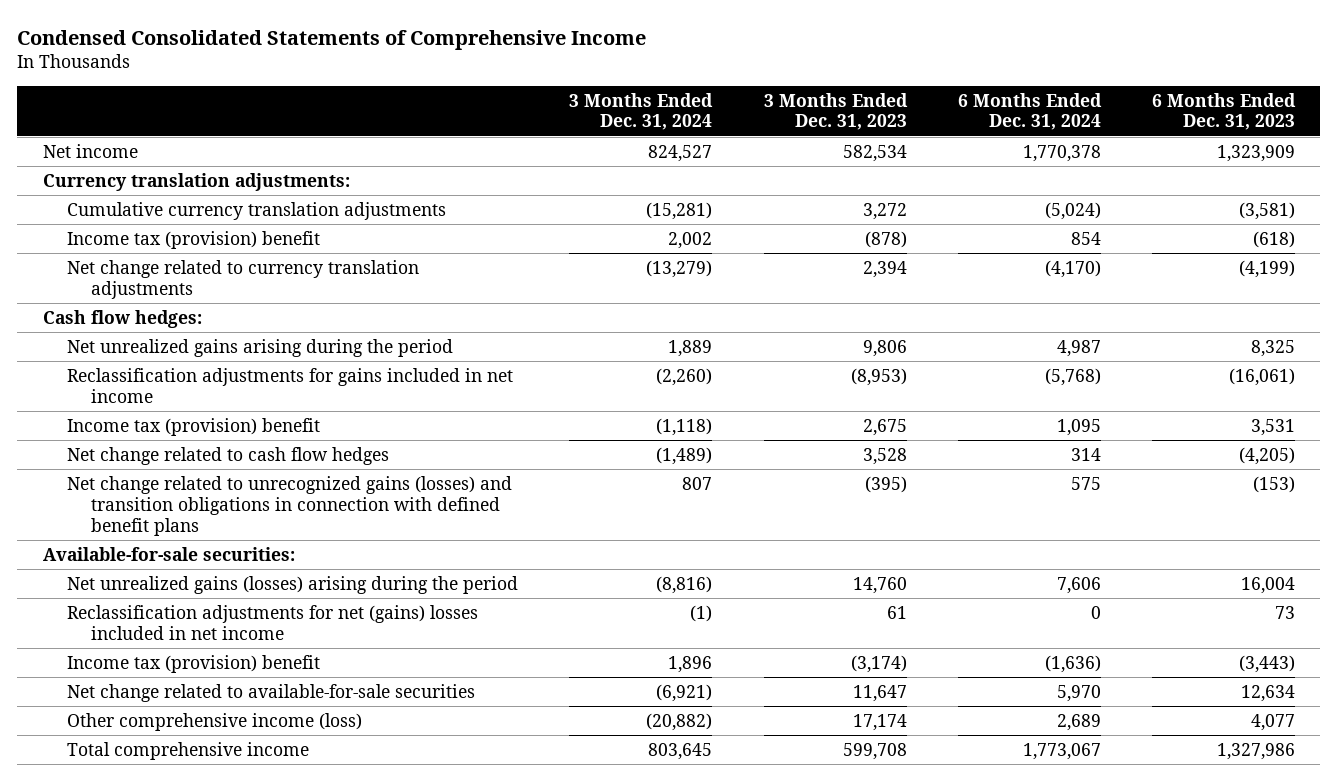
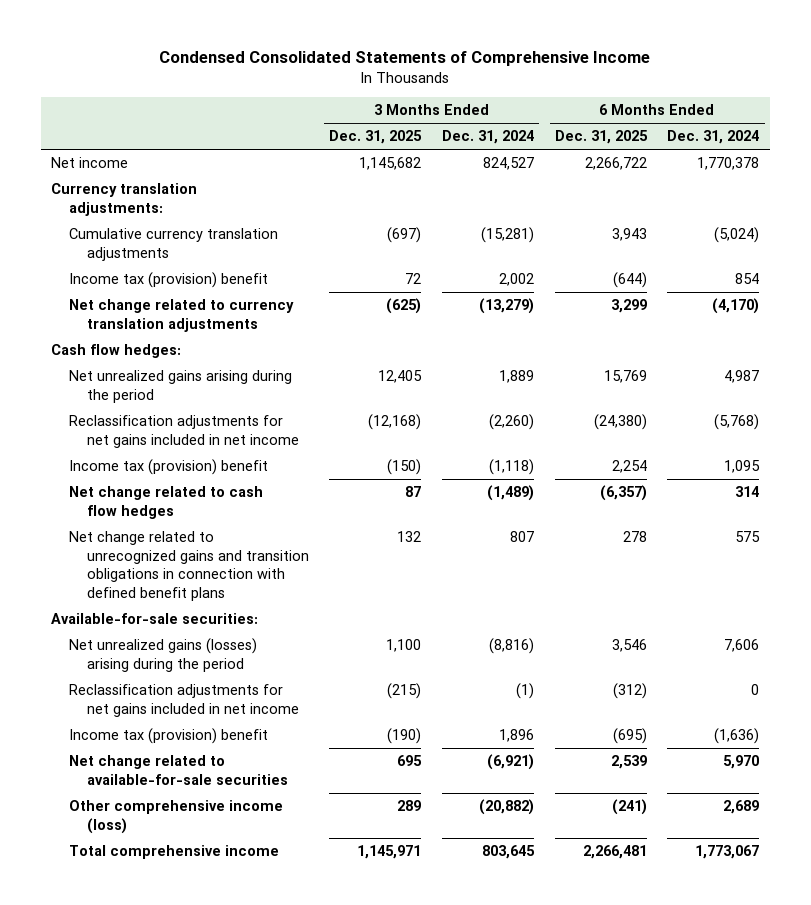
[763,92,908,131] 3 Months Ended Dec. 31, 2023 -> none
[1151,92,1296,131] 6 Months Ended Dec. 31, 2023 -> none
none -> [329,130,423,145] Dec. 31, 2025
none -> [554,130,648,145] Dec. 31, 2025
[67,368,514,403] Reclassification adjustments for gains included in net income -> [68,415,299,448] Reclassification adjustments for net gains included in net income
[67,476,513,536] Net change related to unrecognized gains (losses) and transition obligations in connection with defined benefit plans -> [68,531,309,602] Net change related to unrecognized gains and transition obligations in connection with defined benefit plans
[67,605,479,640] Reclassification adjustments for net (gains) losses included in net income -> [68,684,299,717] Reclassification adjustments for net gains included in net income

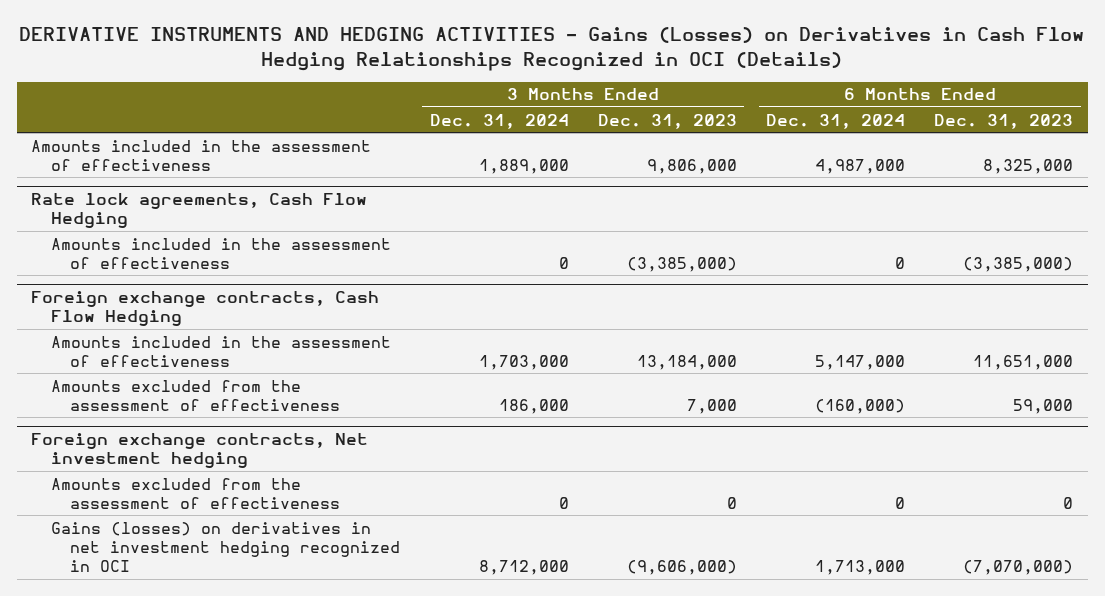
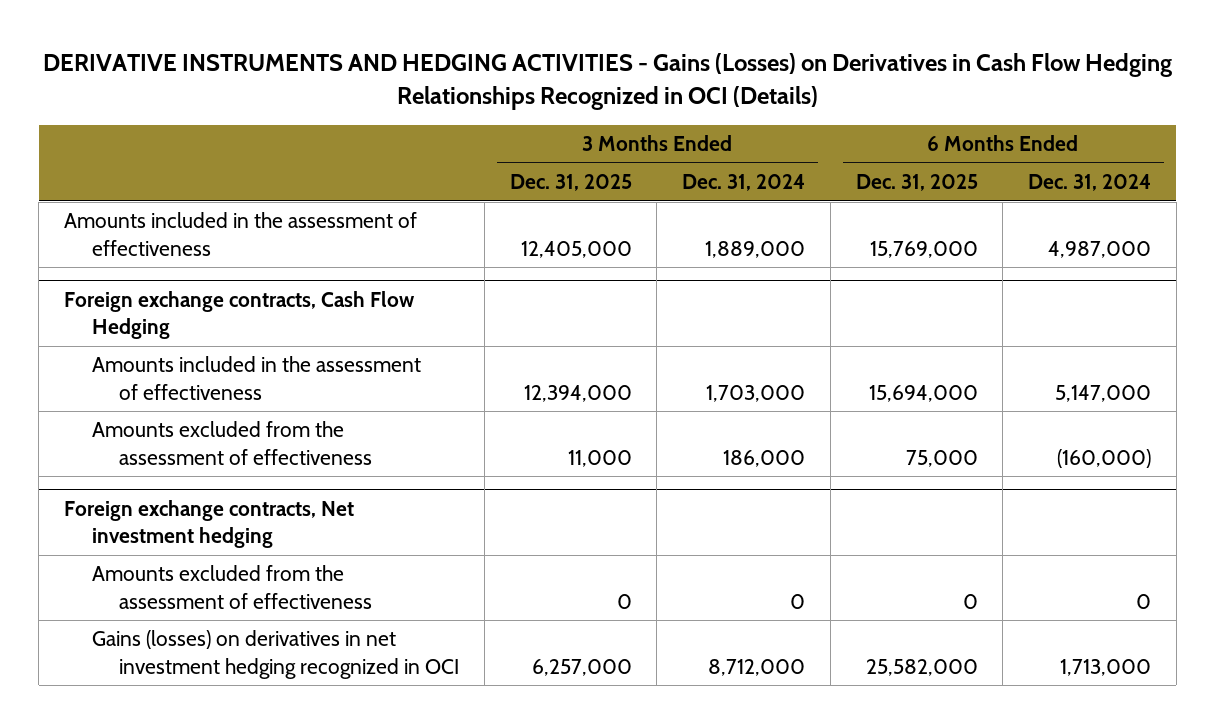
[597,113,737,129] Dec. 31, 2023 -> none
[934,113,1074,129] Dec. 31, 2023 -> none
none -> [509,174,632,192] Dec. 31, 2025
none -> [855,174,978,192] Dec. 31, 2025
[31,193,368,229] Rate lock agreements, Cash Flow Hedging -> none
[50,237,391,269] Amounts included in the assessment of effectiveness -> none

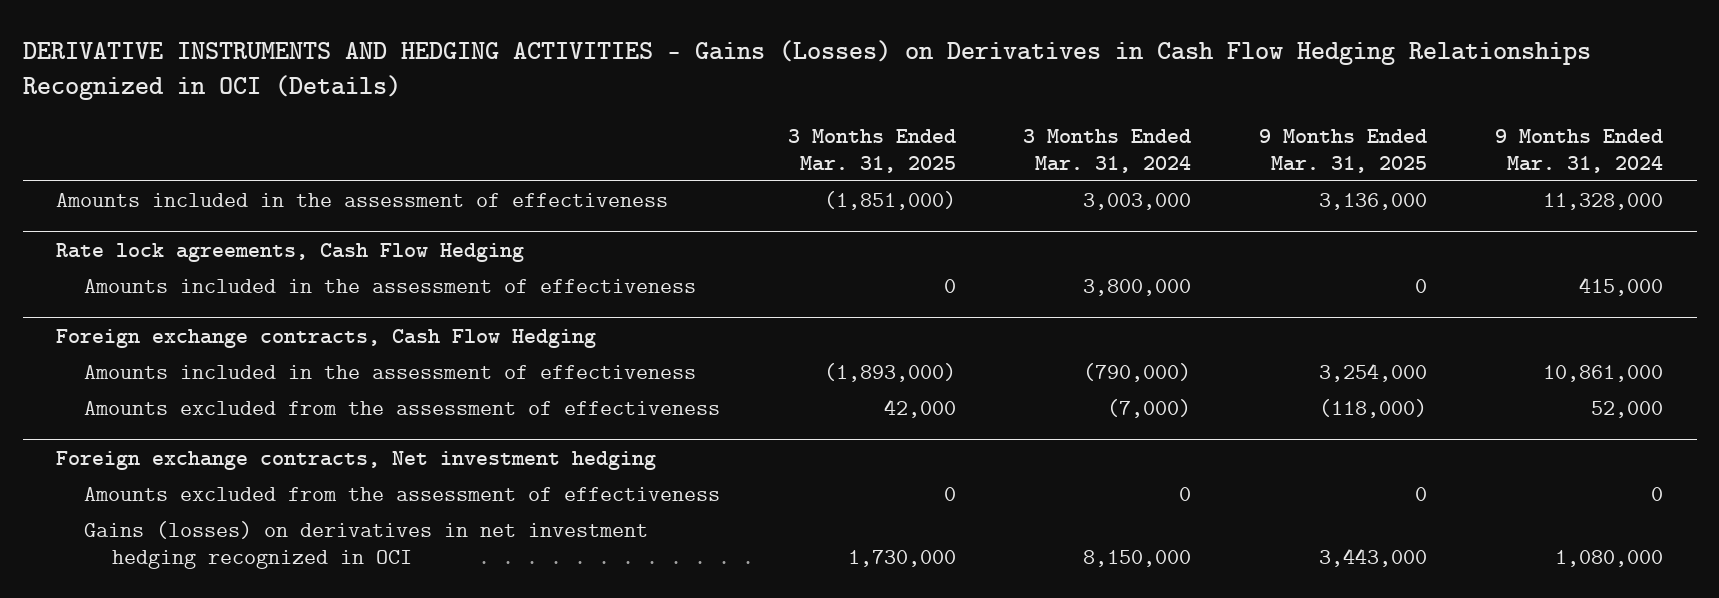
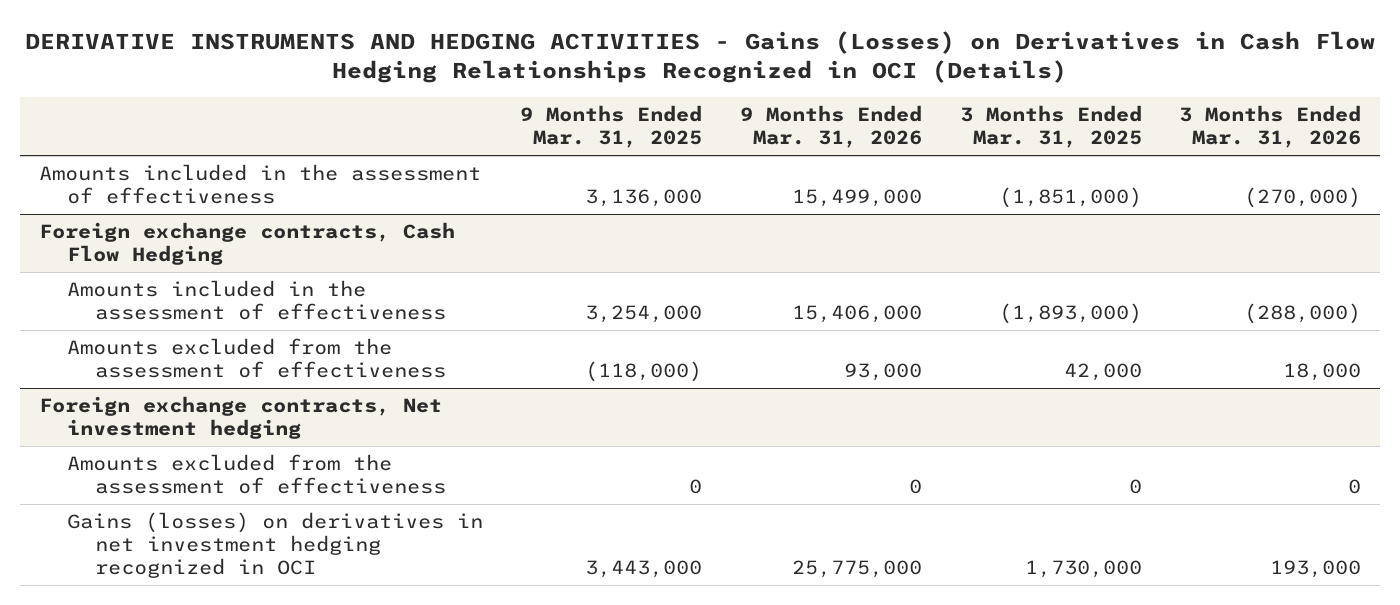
[1023,128,1192,173] 3 Months Ended Mar. 31, 2024 -> none
[1494,128,1663,173] 9 Months Ended Mar. 31, 2024 -> none
none -> [740,105,923,149] 9 Months Ended Mar. 31, 2026
none -> [1179,105,1362,149] 3 Months Ended Mar. 31, 2026
[56,242,525,262] Rate lock agreements, Cash Flow Hedging -> none
[84,279,697,294] Amounts included in the assessment of effectiveness -> none

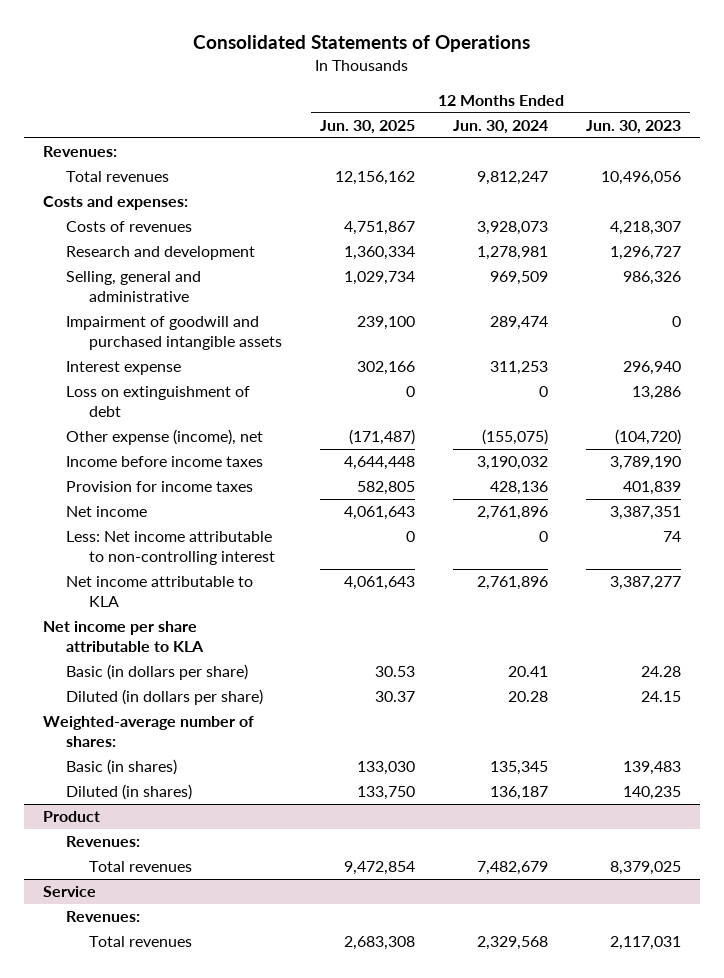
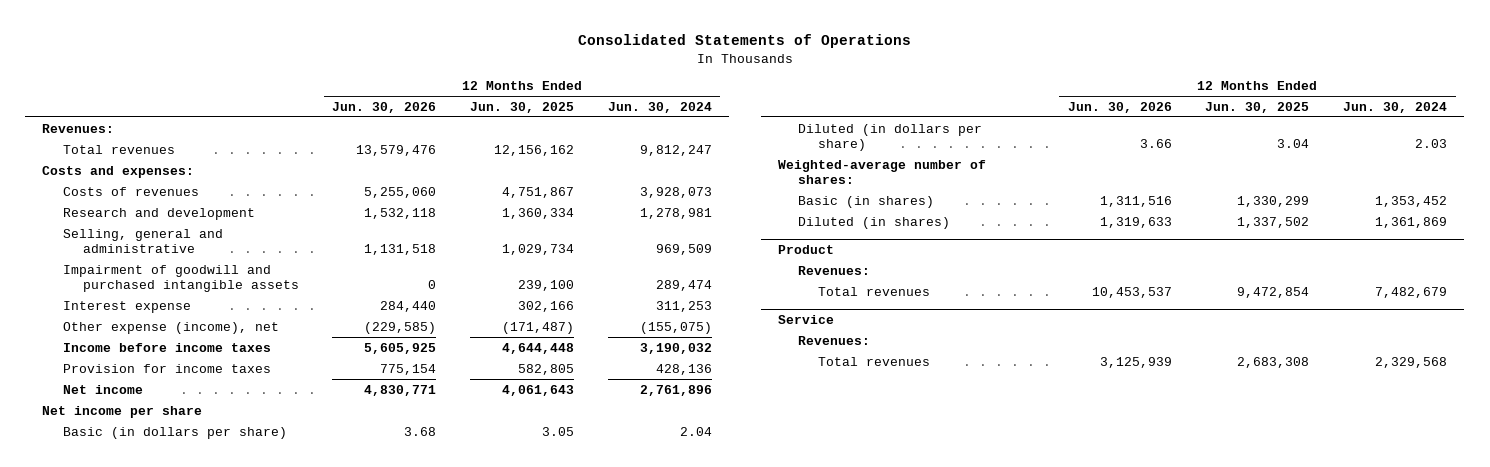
[585,119,681,134] Jun. 30, 2023 -> none
none -> [332,101,437,113] Jun. 30, 2026
[66,386,251,418] Loss on extinguishment of debt -> none
[66,531,276,566] Less: Net income attributable to non-controlling interest -> none
[66,576,254,608] Net income attributable to KLA -> none
[43,621,205,653] Net income per share attributable to KLA -> [42,405,203,418] Net income per share
[375,666,416,678] 30.53 -> [542,426,575,436] 3.05
[508,666,549,678] 20.41 -> [679,426,712,436] 2.04
[375,691,416,703] 30.37 -> [1277,139,1310,149] 3.04
[508,691,549,703] 20.28 -> [1415,139,1448,149] 2.03
[357,761,416,776] 133,030 -> [1237,195,1310,207] 1,330,299
[490,761,549,776] 135,345 -> [1375,195,1448,207] 1,353,452
[357,786,416,801] 133,750 -> [1237,216,1310,228] 1,337,502
[490,786,549,801] 136,187 -> [1375,216,1448,228] 1,361,869

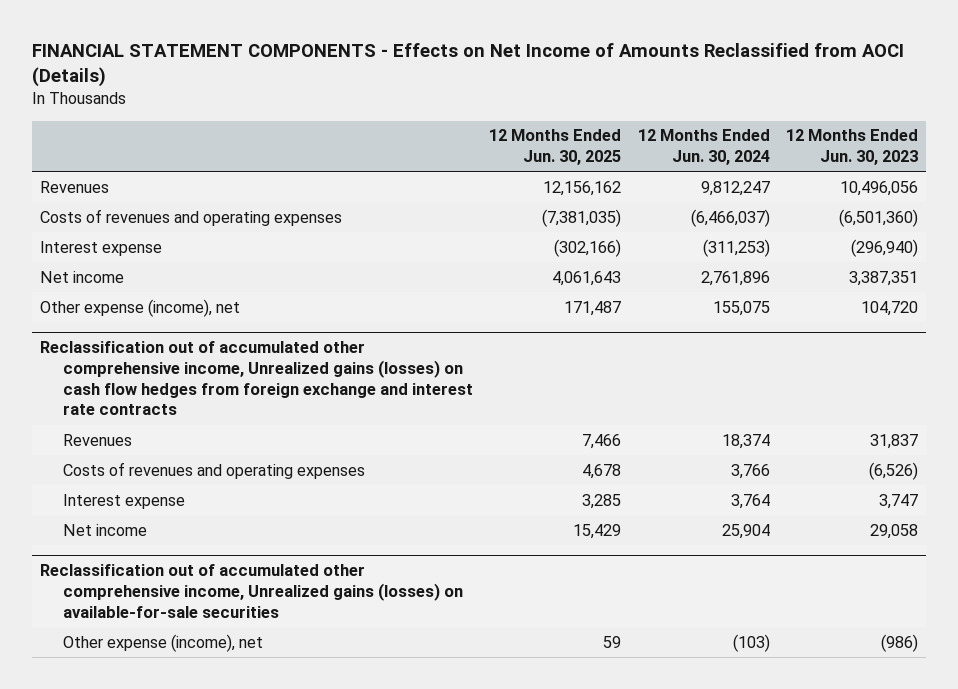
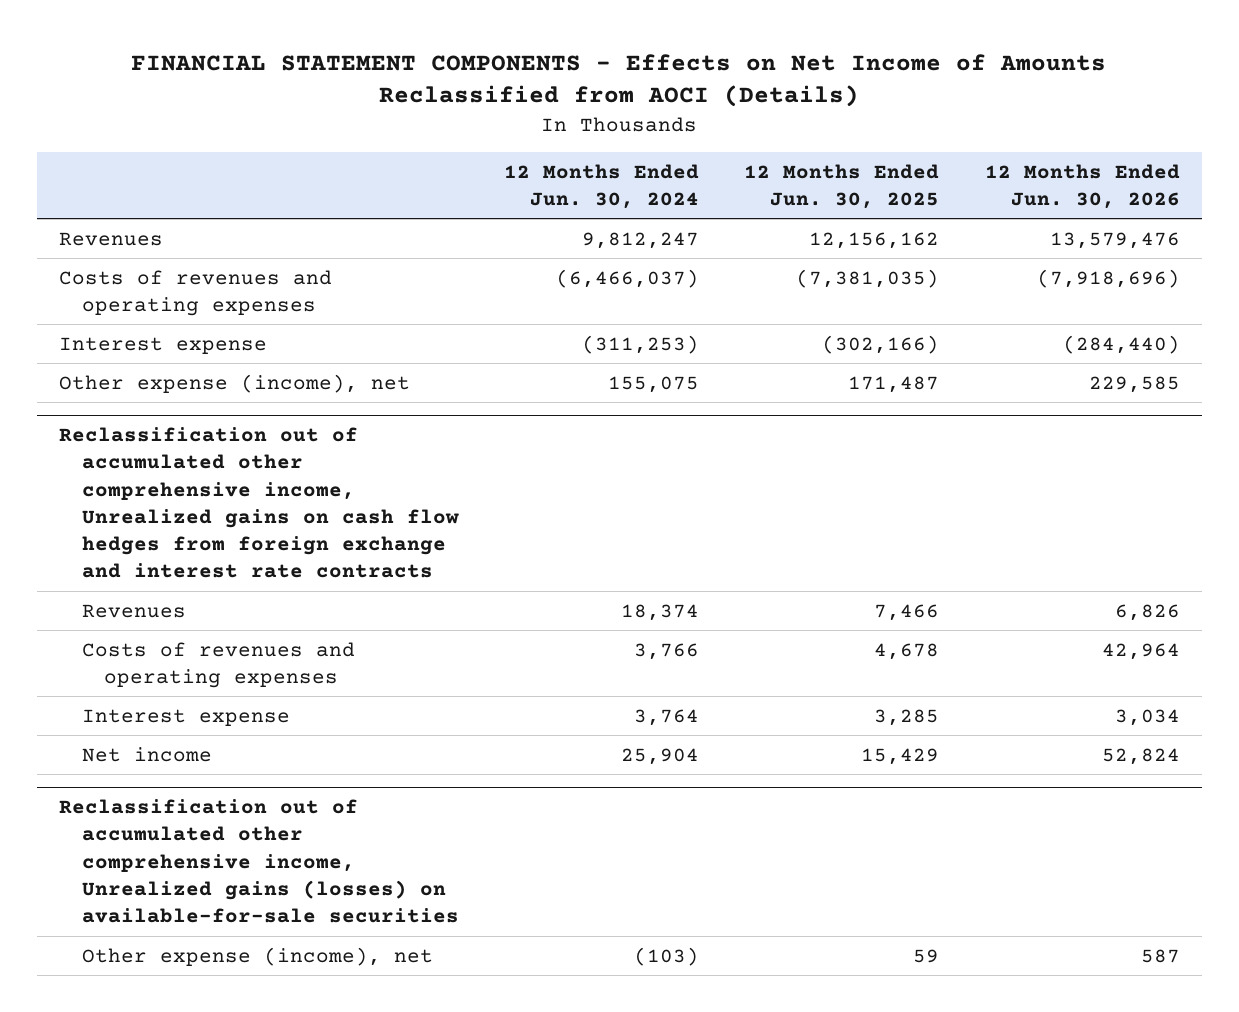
[786,129,919,166] 12 Months Ended Jun. 30, 2023 -> none
none -> [984,163,1180,210] 12 Months Ended Jun. 30, 2026
[40,270,125,283] Net income -> none
[40,341,473,416] Reclassification out of accumulated other comprehensive income, Unrealized gains (losses) on cash flow hedges from foreign exchange and interest rate contracts -> [59,427,459,579] Reclassification out of accumulated other comprehensive income, Unrealized gains on cash flow hedges from foreign exchange and interest rate contracts

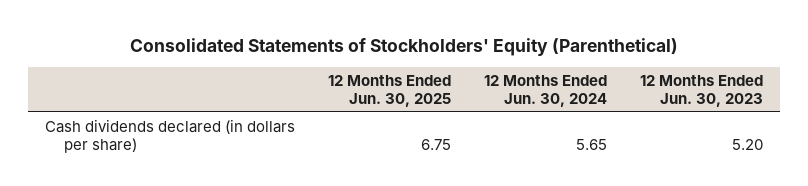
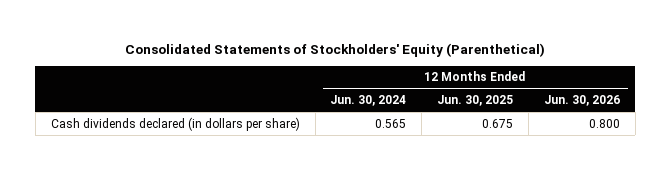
[640,75,764,107] 12 Months Ended Jun. 30, 2023 -> none
none -> [544,95,621,107] Jun. 30, 2026
[420,138,451,150] 6.75 -> [482,118,514,128] 0.675
[576,138,608,150] 5.65 -> [375,118,407,128] 0.565

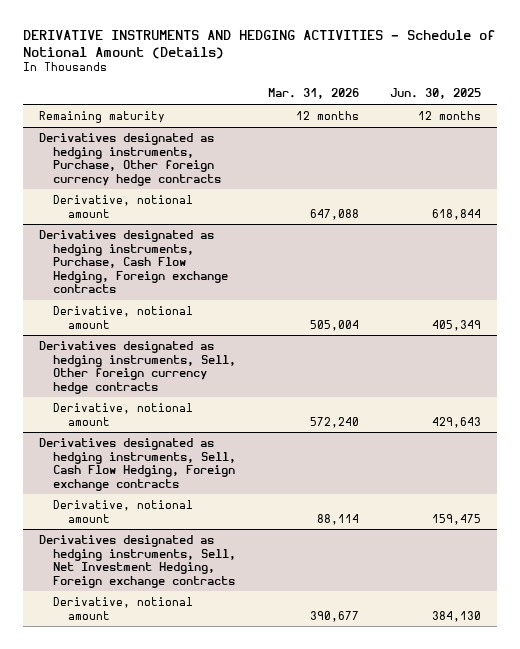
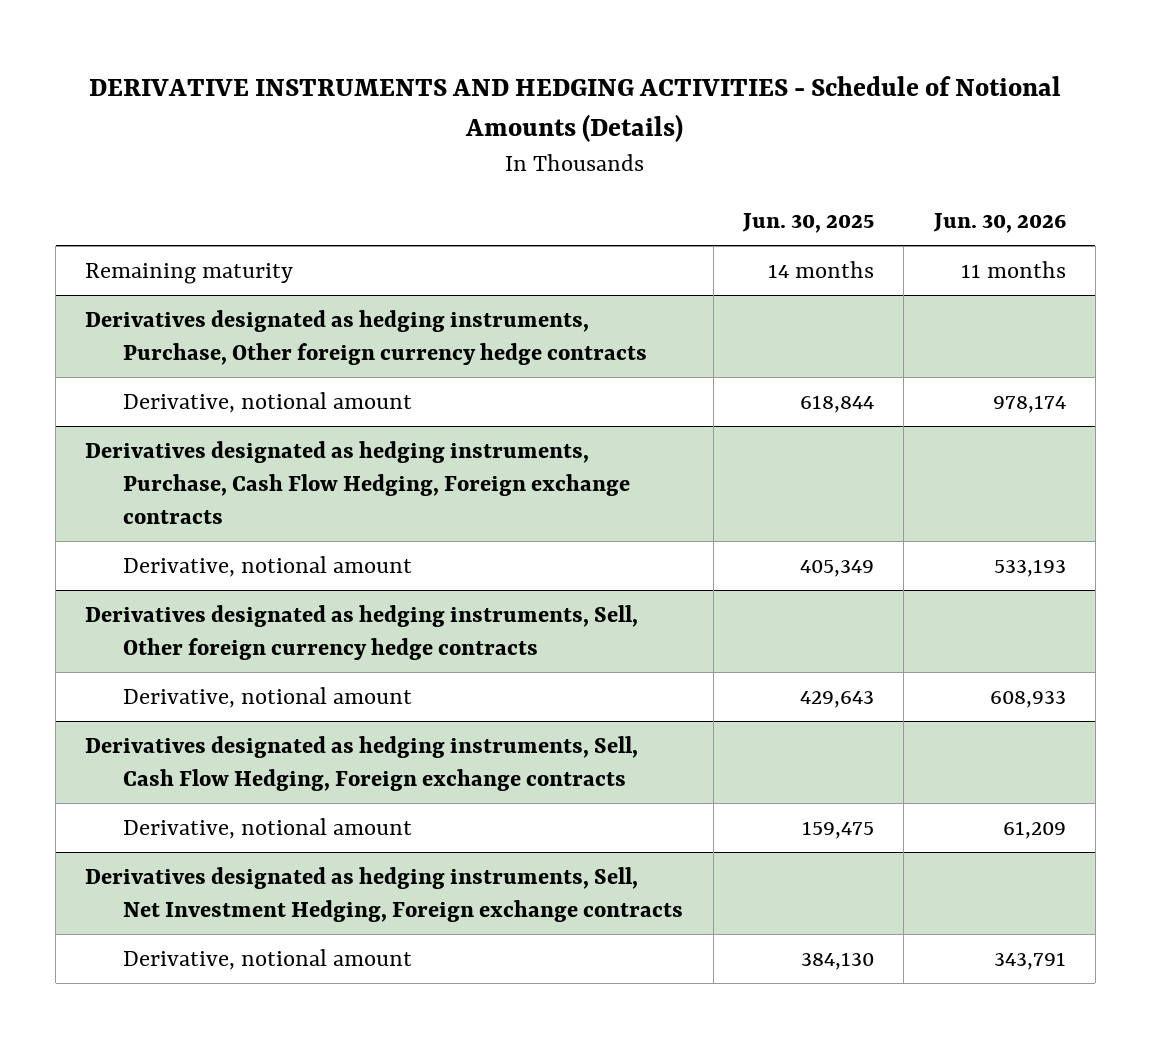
[22,29,495,59] DERIVATIVE INSTRUMENTS AND HEDGING ACTIVITIES - Schedule of Notional Amount (Details) -> [89,75,1062,142] DERIVATIVE INSTRUMENTS AND HEDGING ACTIVITIES - Schedule of Notional Amounts (Details)
[267,88,359,100] Mar. 31, 2026 -> none
none -> [932,213,1066,234] Jun. 30, 2026
[418,110,482,120] 12 months -> [767,260,874,278] 14 months

